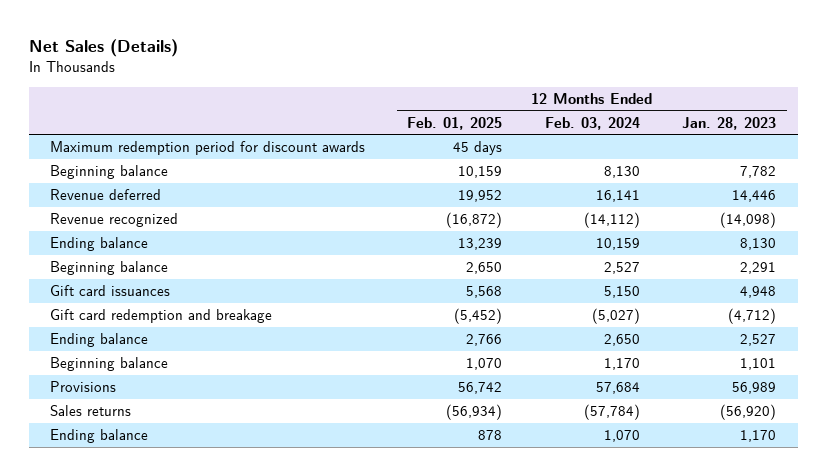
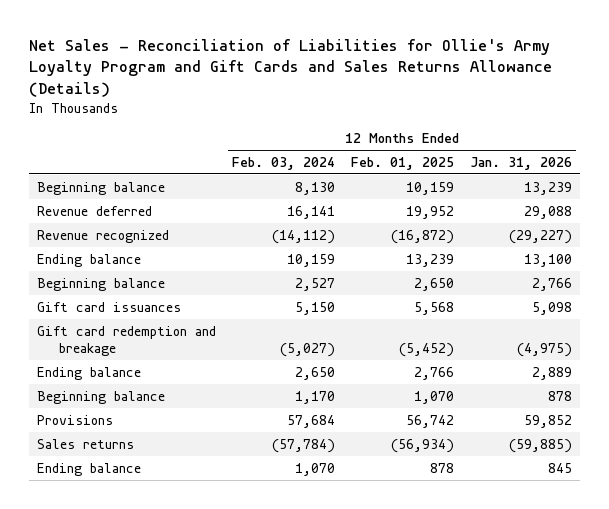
[28,38,178,57] Net Sales (Details) -> [28,38,552,97] Net Sales - Reconciliation of Liabilities for Ollie's Army Loyalty Program and Gift Cards and Sales Returns Allowance (Details)
[682,116,777,130] Jan. 28, 2023 -> none
none -> [469,156,572,170] Jan. 31, 2026
[49,141,365,156] Maximum redemption period for discount awards -> none

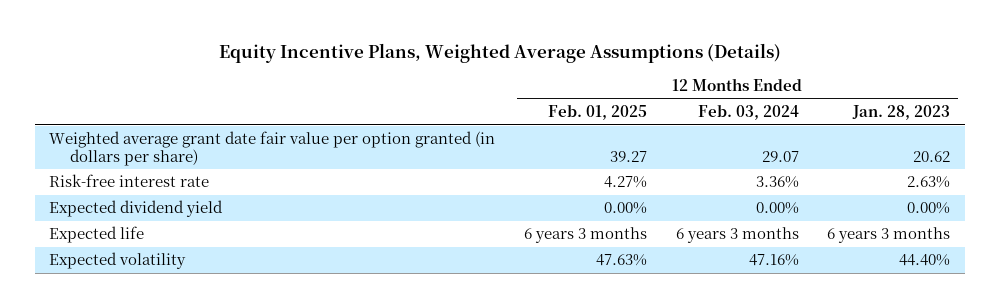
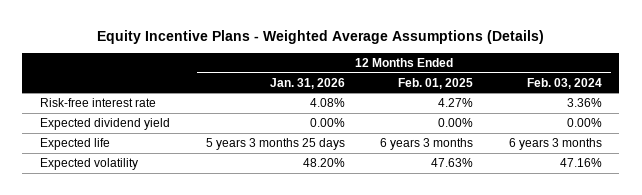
[218,43,781,64] Equity Incentive Plans, Weighted Average Assumptions (Details) -> [96,30,544,45] Equity Incentive Plans - Weighted Average Assumptions (Details)
[852,105,951,121] Jan. 28, 2023 -> none
none -> [269,77,345,89] Jan. 31, 2026
[49,131,496,166] Weighted average grant date fair value per option granted (in dollars per share) -> none

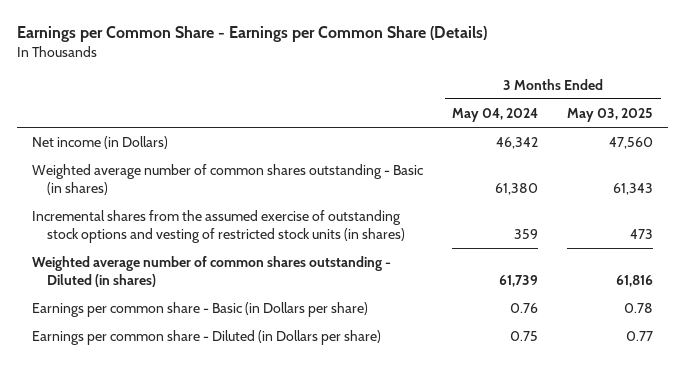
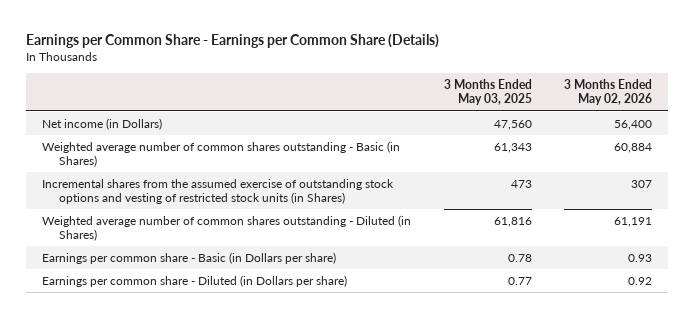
[451,107,538,122] May 04, 2024 -> none
none -> [564,79,653,106] 3 Months Ended May 02, 2026
[31,163,423,195] Weighted average number of common shares outstanding - Basic (in shares) -> [42,140,401,168] Weighted average number of common shares outstanding - Basic (in Shares)
[31,209,405,243] Incremental shares from the assumed exercise of outstanding stock options and vesting of restricted stock units (in shares) -> [42,178,395,205] Incremental shares from the assumed exercise of outstanding stock options and vesting of restricted stock units (in Shares)
[31,255,391,287] Weighted average number of common shares outstanding - Diluted (in shares) -> [42,214,412,242] Weighted average number of common shares outstanding - Diluted (in Shares)

